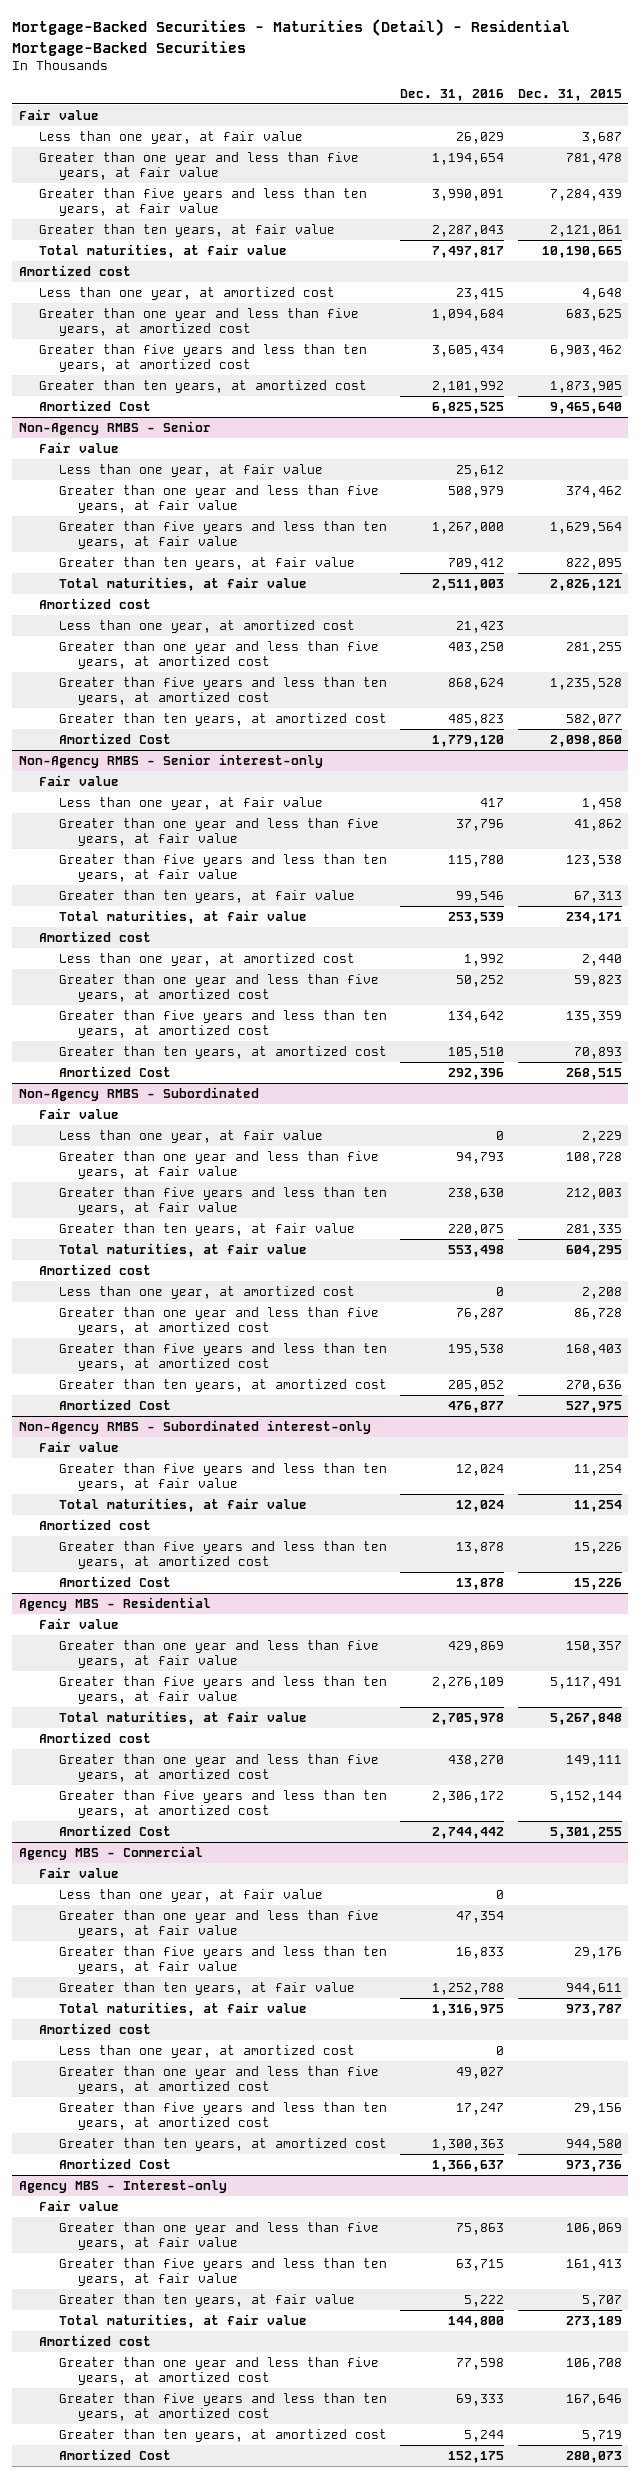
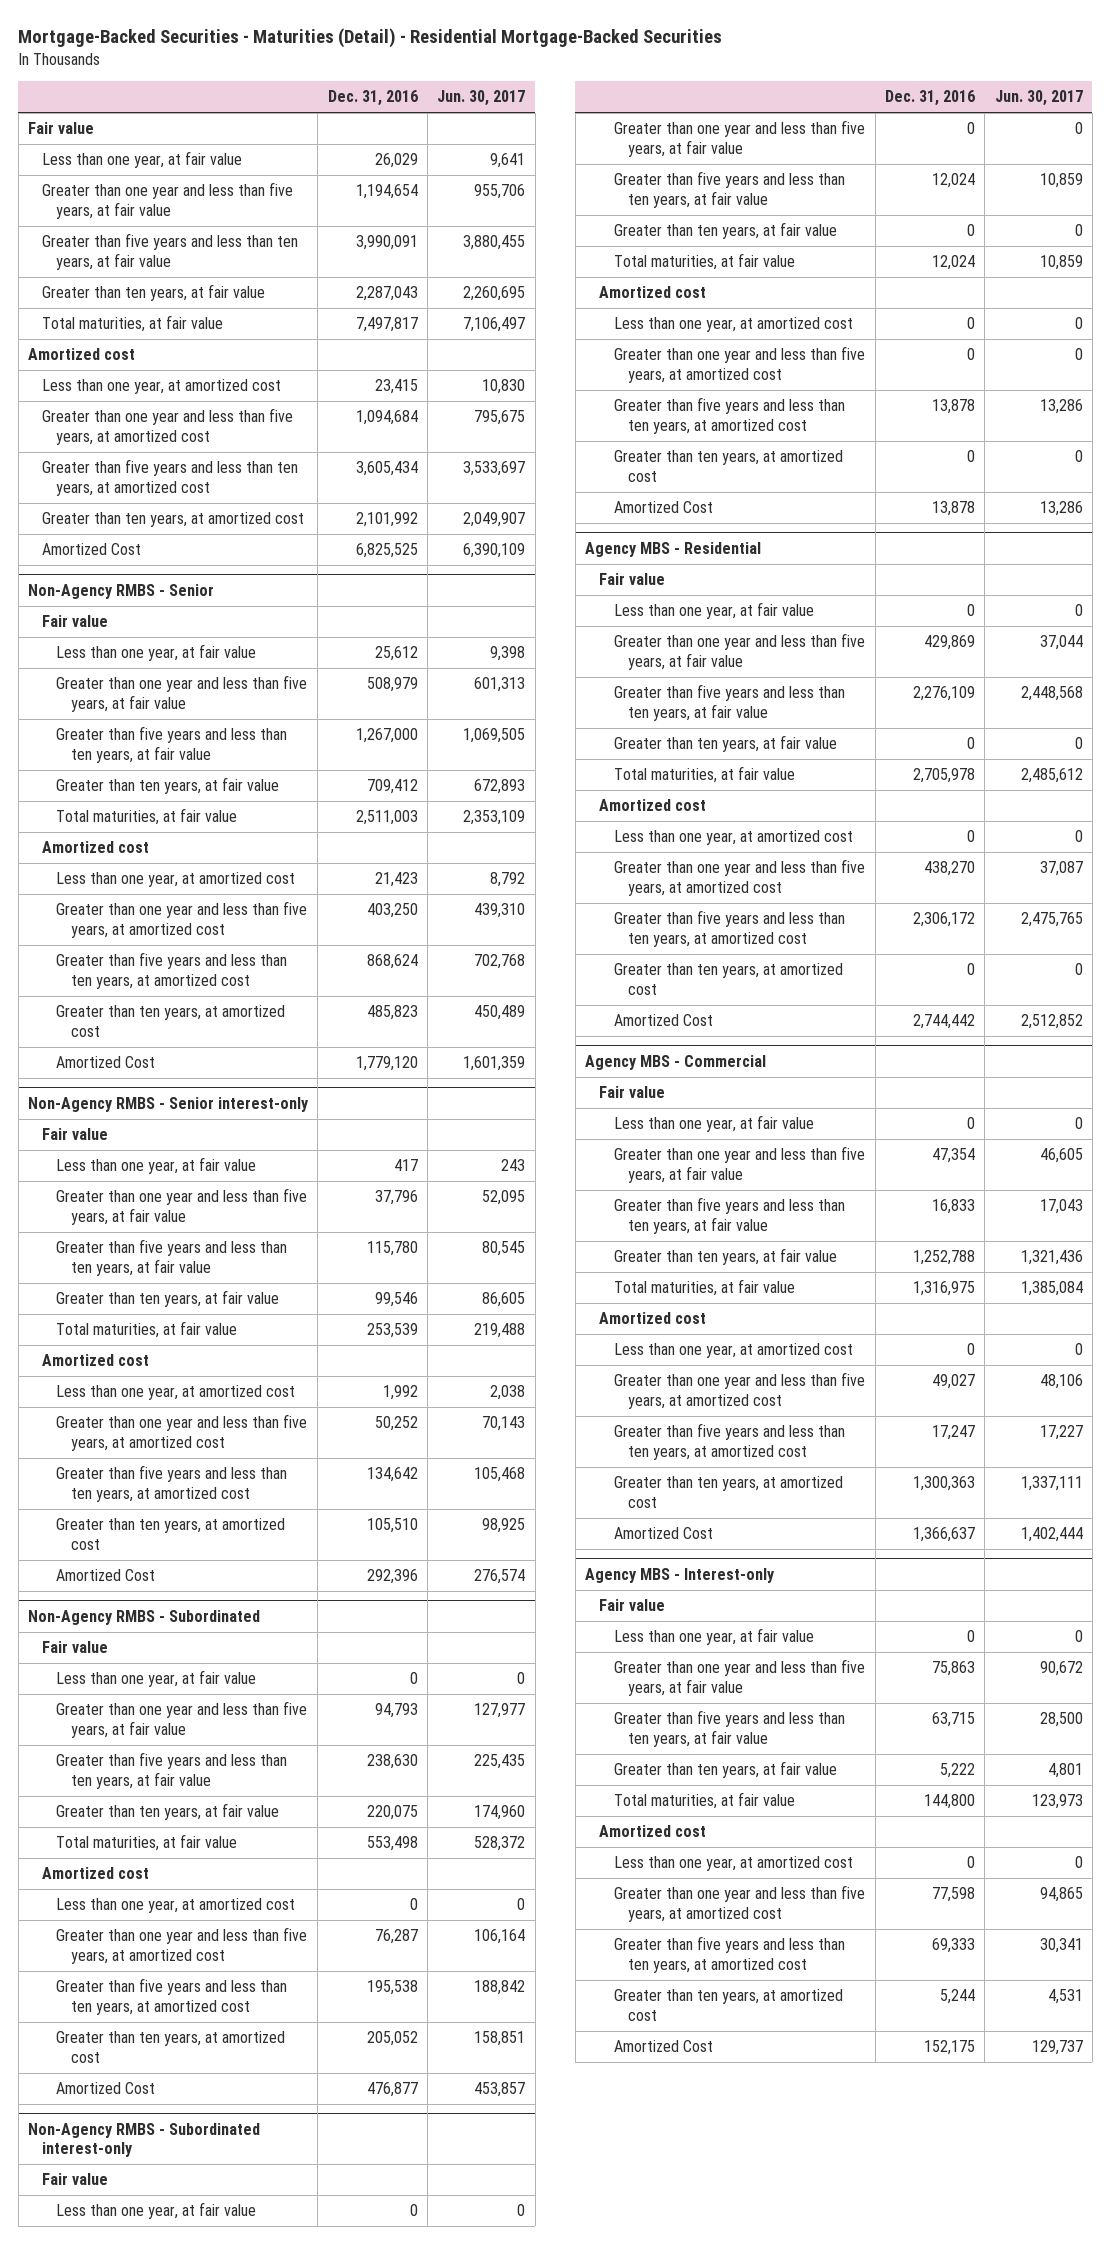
[517,89,622,102] Dec. 31, 2015 -> none
none -> [437,90,526,107] Jun. 30, 2017
none -> [56,2202,257,2220] Less than one year, at fair value
none -> [613,120,865,157] Greater than one year and less than five years, at fair value
none -> [613,222,837,240] Greater than ten years, at fair value
none -> [613,317,853,333] Less than one year, at amortized cost
none -> [613,346,865,383] Greater than one year and less than five years, at amortized cost
none -> [613,450,843,482] Greater than ten years, at amortized cost
none -> [613,602,814,620] Less than one year, at fair value
none -> [613,735,837,753] Greater than ten years, at fair value
none -> [613,830,853,846] Less than one year, at amortized cost
none -> [613,963,843,995] Greater than ten years, at amortized cost
none -> [613,1628,814,1646] Less than one year, at fair value
none -> [613,1856,853,1872] Less than one year, at amortized cost

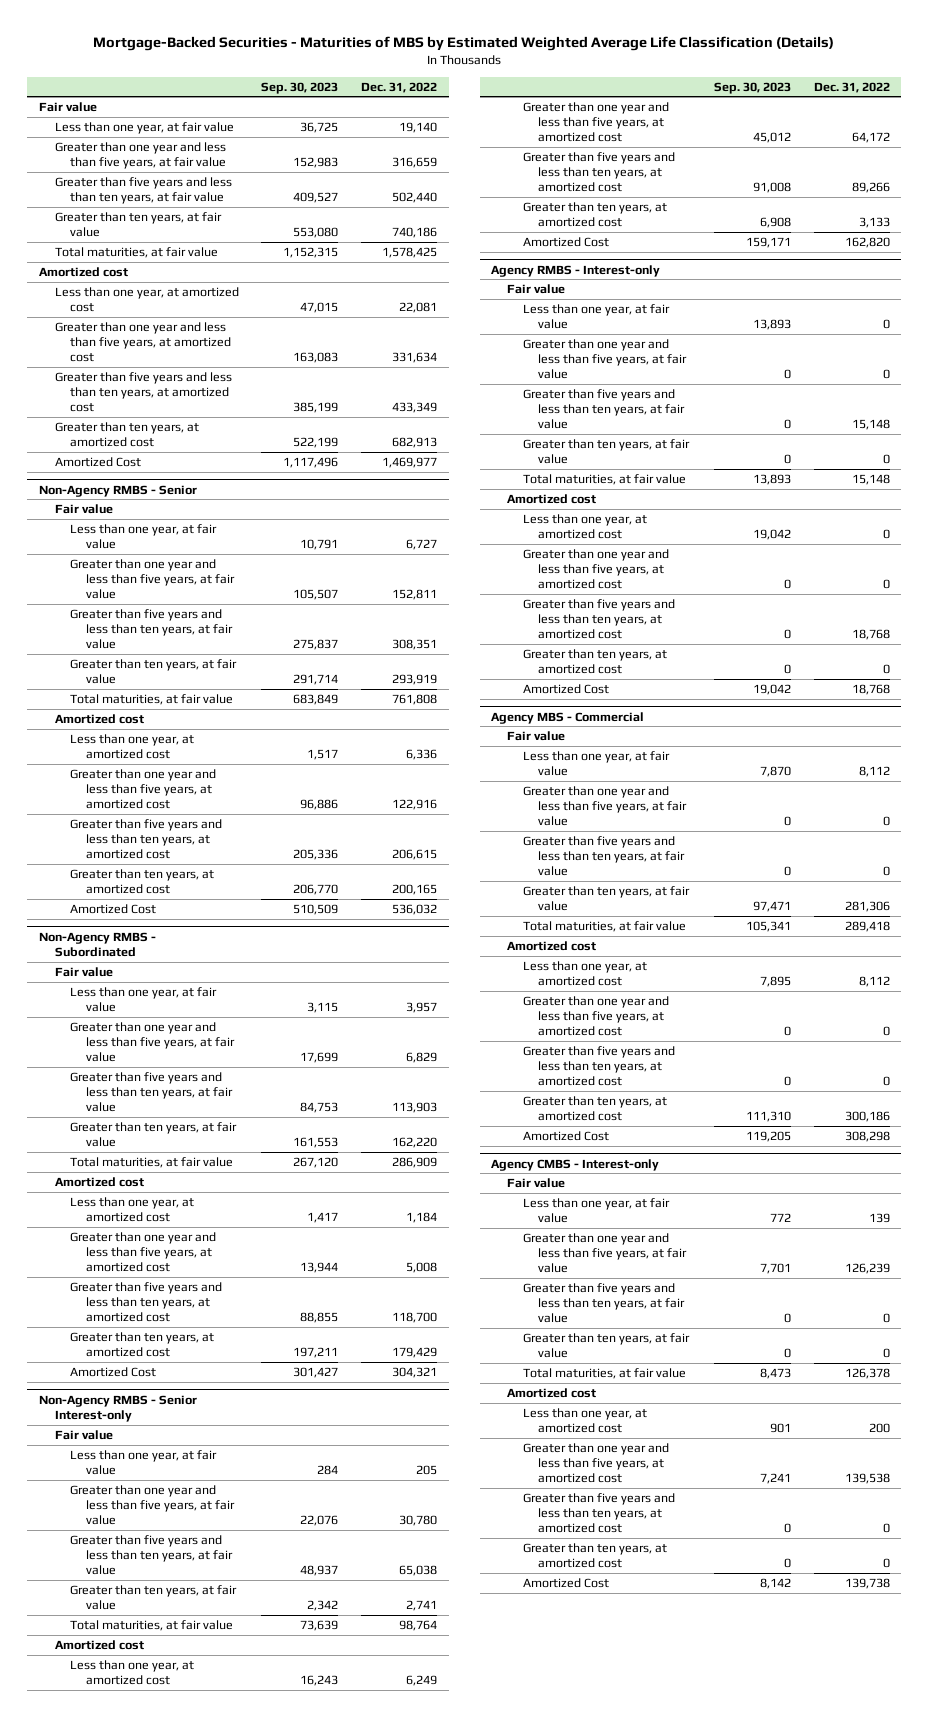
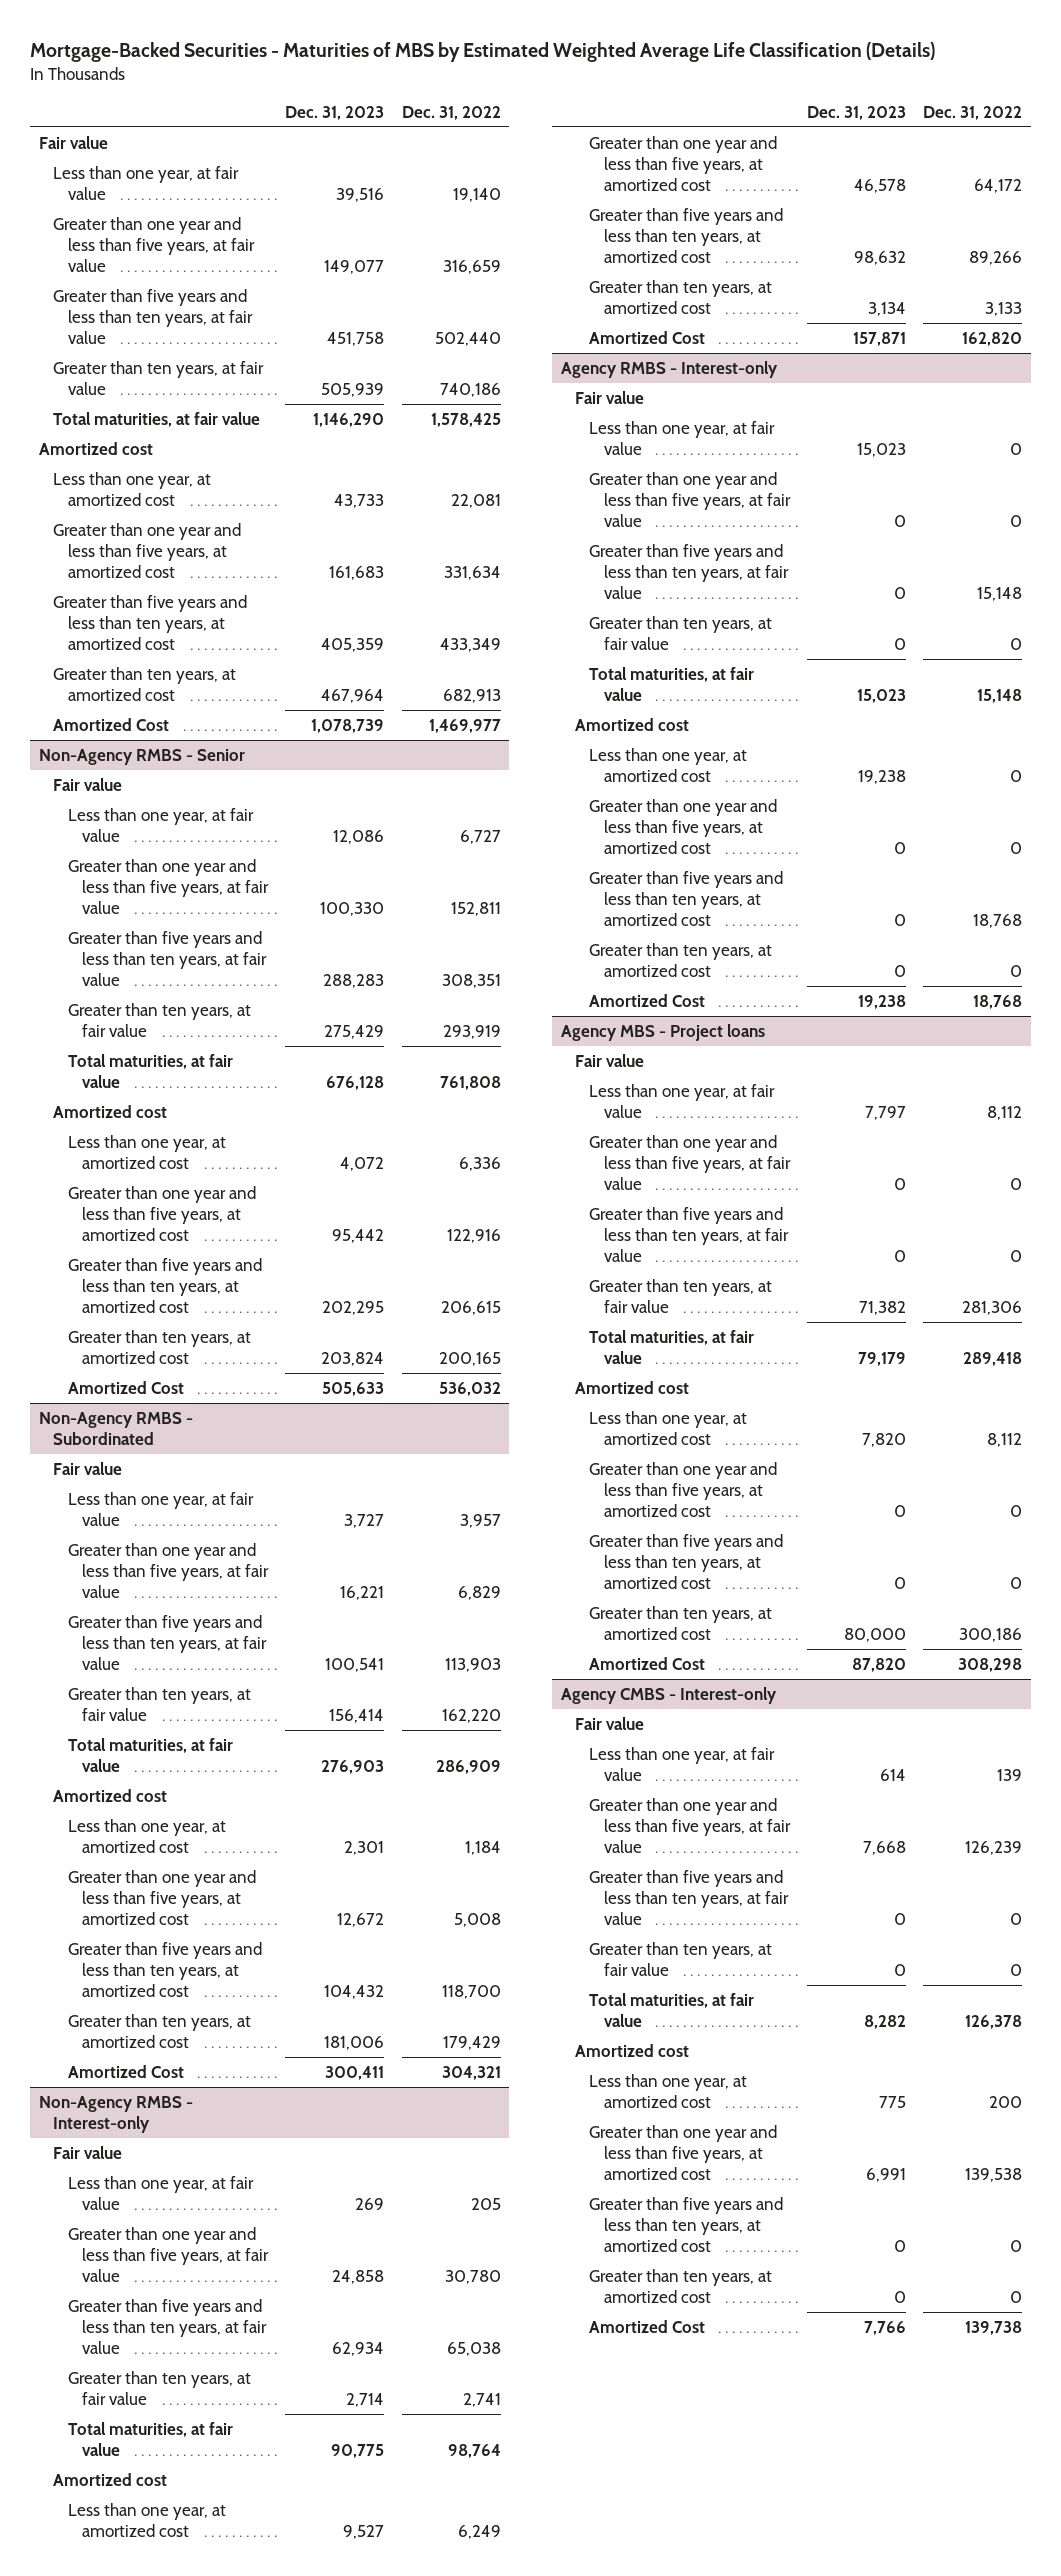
[261,81,339,94] Sep. 30, 2023 -> none
none -> [285,105,385,120] Dec. 31, 2023
[38,1394,197,1422] Non-Agency RMBS - Senior Interest-only -> [38,2095,193,2134] Non-Agency RMBS - Interest-only
[491,711,645,724] Agency MBS - Commercial -> [560,1023,765,1041] Agency MBS - Project loans

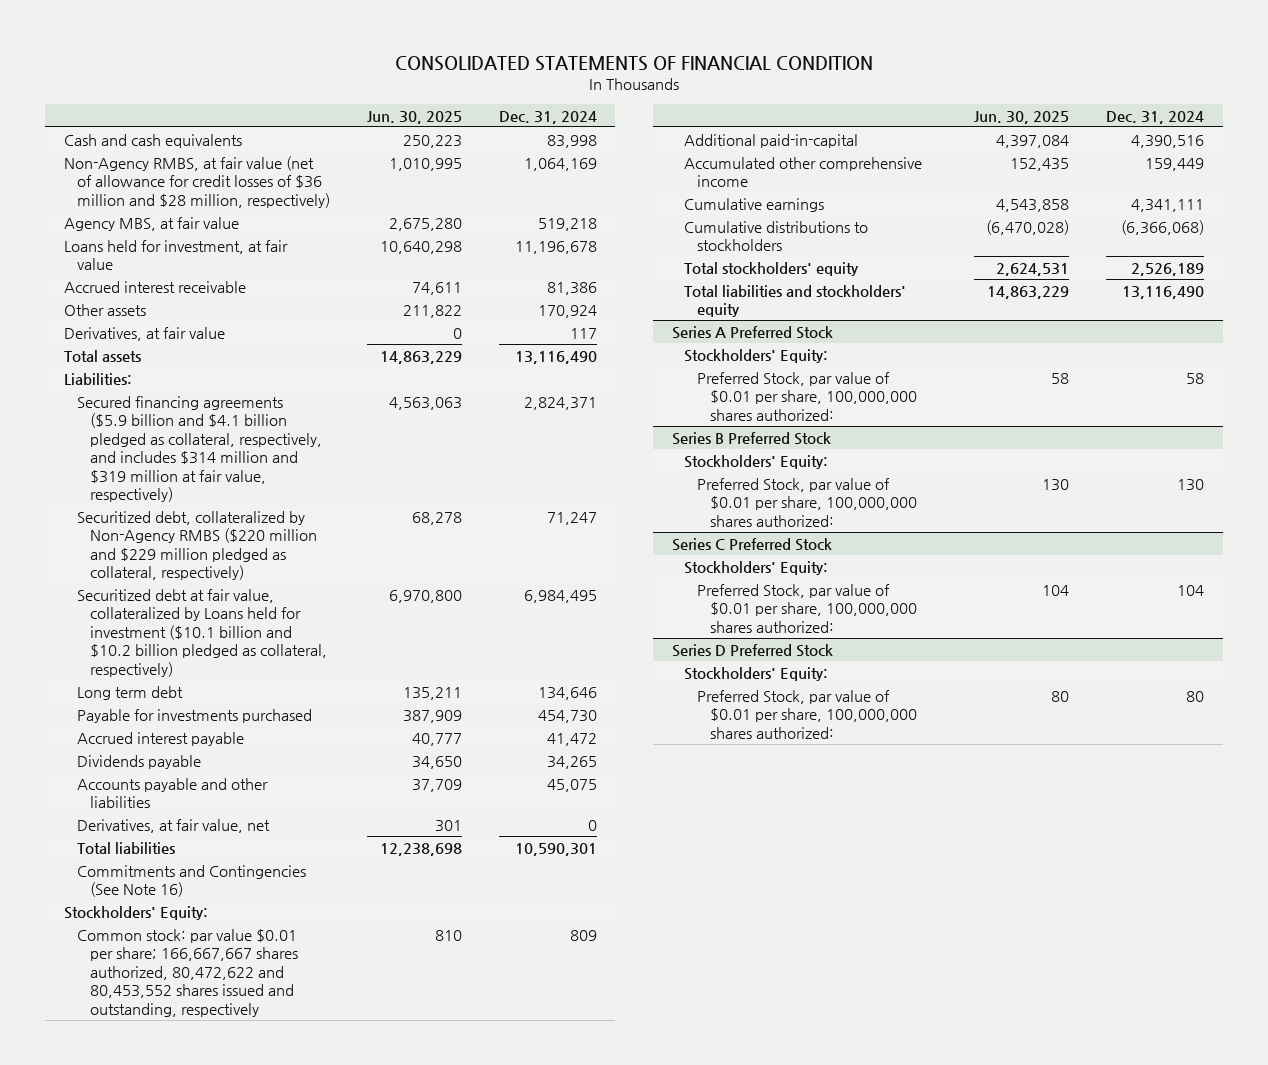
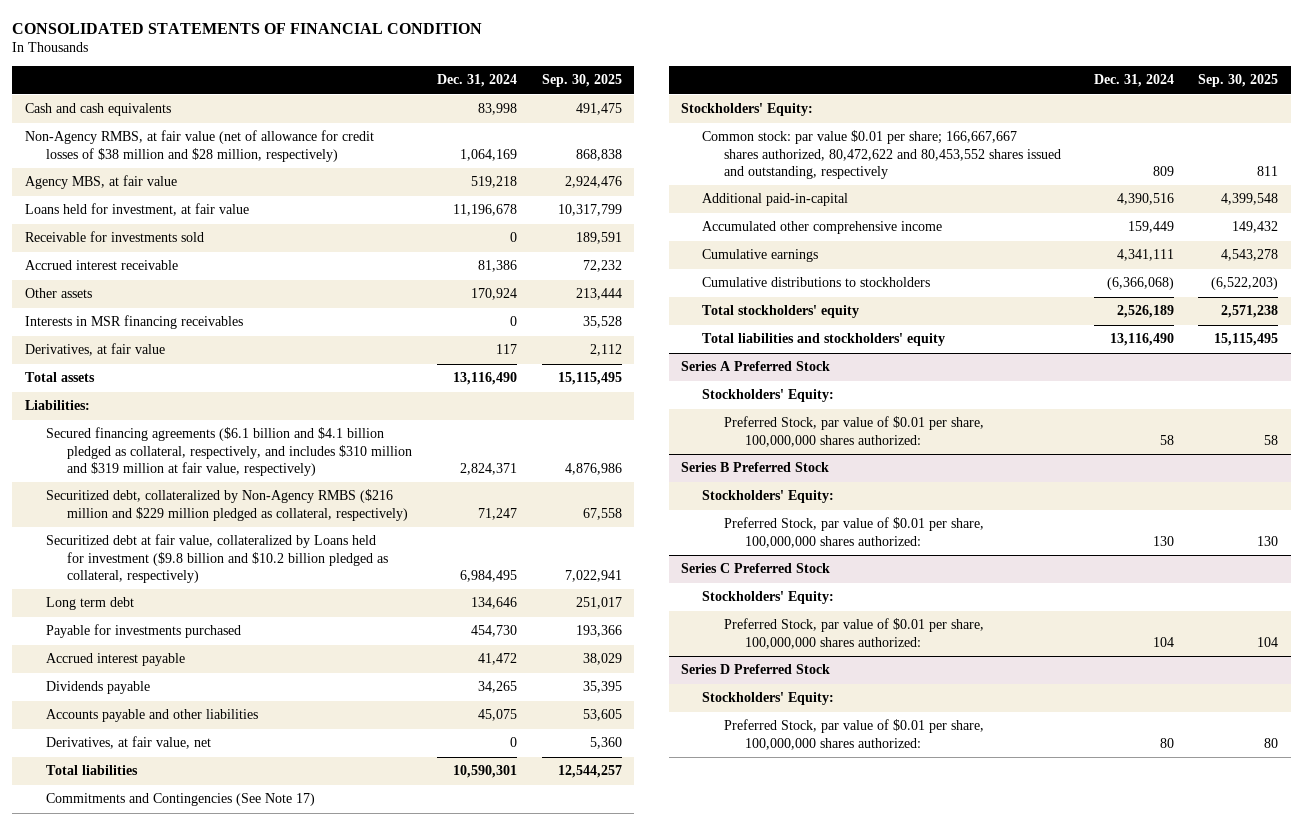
[366,110,462,124] Jun. 30, 2025 -> none
none -> [541,74,622,88] Sep. 30, 2025
[63,155,330,208] Non-Agency RMBS, at fair value (net of allowance for credit losses of $36 million and $28 million, respectively) -> [24,130,374,162] Non-Agency RMBS, at fair value (net of allowance for credit losses of $38 million and $28 million, respectively)
none -> [24,231,204,243] Receivable for investments sold
none -> [24,315,243,330] Interests in MSR financing receivables
[76,395,322,503] Secured financing agreements ($5.9 billion and $4.1 billion pledged as collateral, respectively, and includes $314 million and $319 million at fair value, respectively) -> [45,427,412,476] Secured financing agreements ($6.1 billion and $4.1 billion pledged as collateral, respectively, and includes $310 million and $319 million at fair value, respectively)
[76,510,317,581] Securitized debt, collateralized by Non-Agency RMBS ($220 million and $229 million pledged as collateral, respectively) -> [45,489,408,521] Securitized debt, collateralized by Non-Agency RMBS ($216 million and $229 million pledged as collateral, respectively)
[76,588,327,677] Securitized debt at fair value, collateralized by Loans held for investment ($10.1 billion and $10.2 billion pledged as collateral, respectively) -> [45,534,388,583] Securitized debt at fair value, collateralized by Loans held for investment ($9.8 billion and $10.2 billion pledged as collateral, respectively)
[76,864,306,898] Commitments and Contingencies (See Note 16) -> [45,793,315,807] Commitments and Contingencies (See Note 17)

